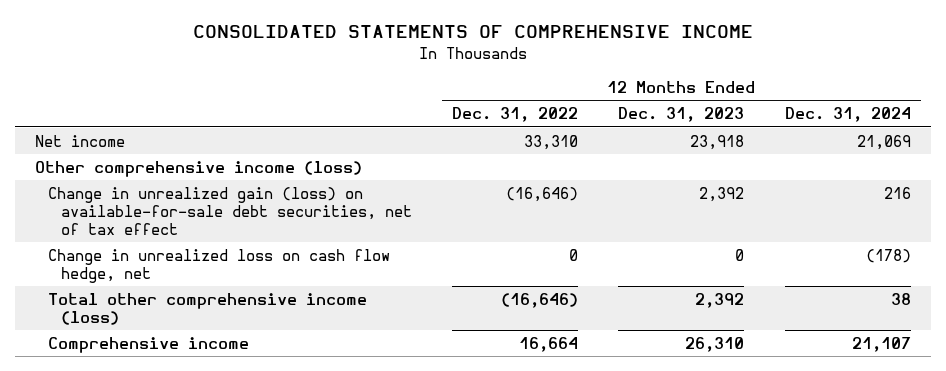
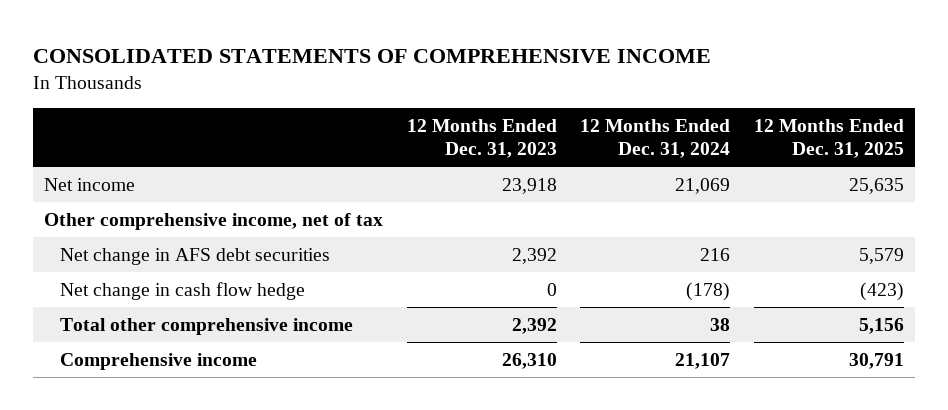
[452,107,579,123] Dec. 31, 2022 -> none
none -> [753,118,904,158] 12 Months Ended Dec. 31, 2025
[34,160,362,177] Other comprehensive income (loss) -> [44,212,384,230] Other comprehensive income, net of tax
[47,186,412,235] Change in unrealized gain (loss) on available-for-sale debt securities, net of tax effect -> [59,247,330,265] Net change in AFS debt securities
[47,248,390,283] Change in unrealized loss on cash flow hedge, net -> [59,281,305,300] Net change in cash flow hedge
[47,292,367,325] Total other comprehensive income (loss) -> [59,317,353,335] Total other comprehensive income

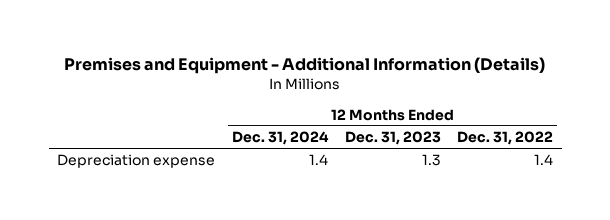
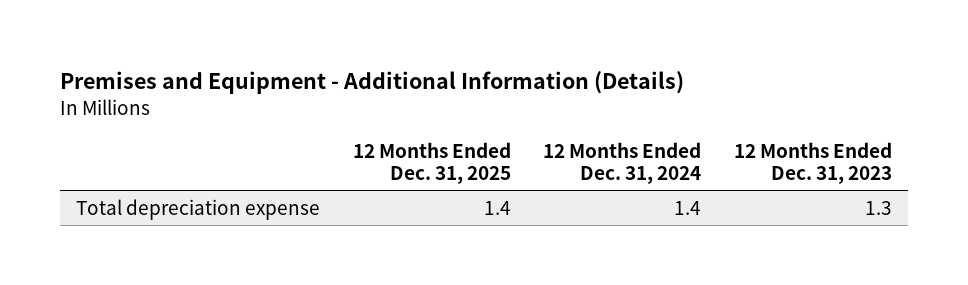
[457,131,554,146] Dec. 31, 2022 -> none
none -> [352,141,511,185] 12 Months Ended Dec. 31, 2025
[57,154,216,169] Depreciation expense -> [76,198,321,220] Total depreciation expense

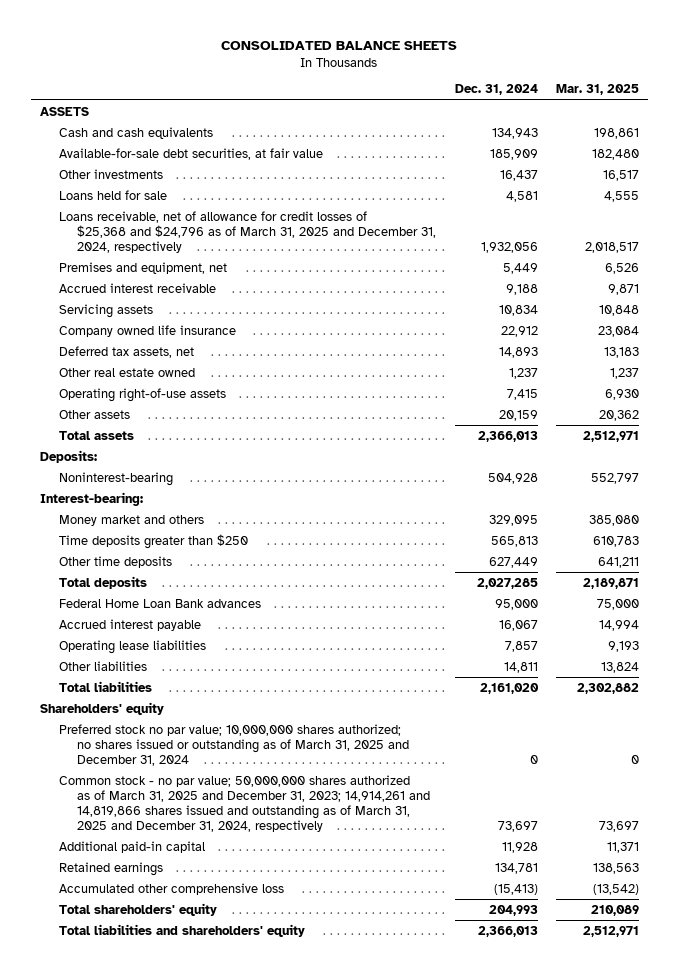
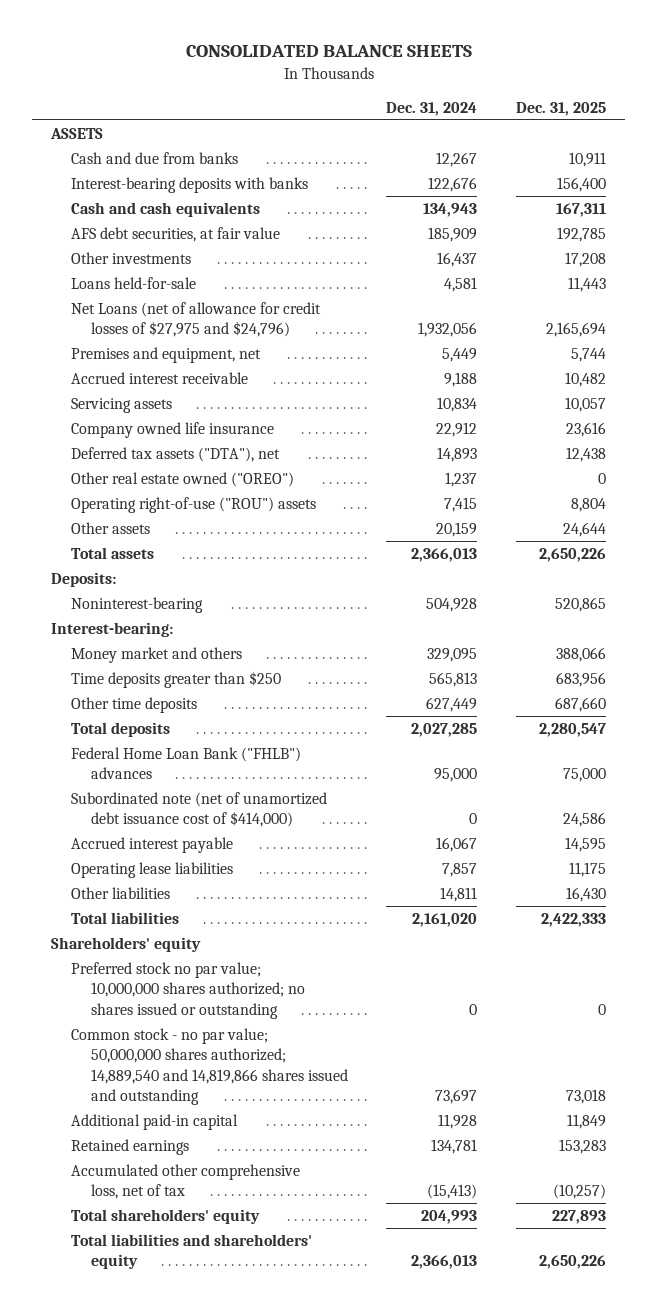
[555,84,639,96] Mar. 31, 2025 -> none
none -> [515,101,606,116] Dec. 31, 2025
none -> [70,151,238,164] Cash and due from banks
none -> [70,176,308,193] Interest-bearing deposits with banks
[58,147,323,160] Available-for-sale debt securities, at fair value -> [70,226,280,242] AFS debt securities, at fair value
[58,189,167,200] Loans held for sale -> [70,276,196,289] Loans held-for-sale
[58,210,437,253] Loans receivable, net of allowance for credit losses of $25,368 and $24,796 as of March 31, 2025 and December 31, 2024, respectively -> [70,301,321,338] Net Loans (net of allowance for credit losses of $27,975 and $24,796)
[58,345,194,358] Deferred tax assets, net -> [70,446,280,462] Deferred tax assets ("DTA"), net
[58,367,195,377] Other real estate owned -> [70,471,294,487] Other real estate owned ("OREO")
[58,387,226,402] Operating right-of-use assets -> [70,496,316,513] Operating right-of-use ("ROU") assets
[58,598,261,608] Federal Home Loan Bank advances -> [70,746,301,780] Federal Home Loan Bank ("FHLB") advances
none -> [70,791,327,828] Subordinated note (net of unamortized debt issuance cost of $414,000)
[58,723,410,766] Preferred stock no par value; 10,000,000 shares authorized; no shares issued or outstanding as of March 31, 2025 and December 31, 2024 -> [70,961,305,1019] Preferred stock no par value; 10,000,000 shares authorized; no shares issued or outstanding
[58,774,431,833] Common stock - no par value; 50,000,000 shares authorized as of March 31, 2025 and December 31, 2023; 14,914,261 and 14,819,866 shares issued and outstanding as of March 31, 2025 and December 31, 2024, respectively -> [70,1027,348,1106] Common stock - no par value; 50,000,000 shares authorized; 14,889,540 and 14,819,866 shares issued and outstanding
[58,882,284,895] Accumulated other comprehensive loss -> [70,1163,300,1200] Accumulated other comprehensive loss, net of tax

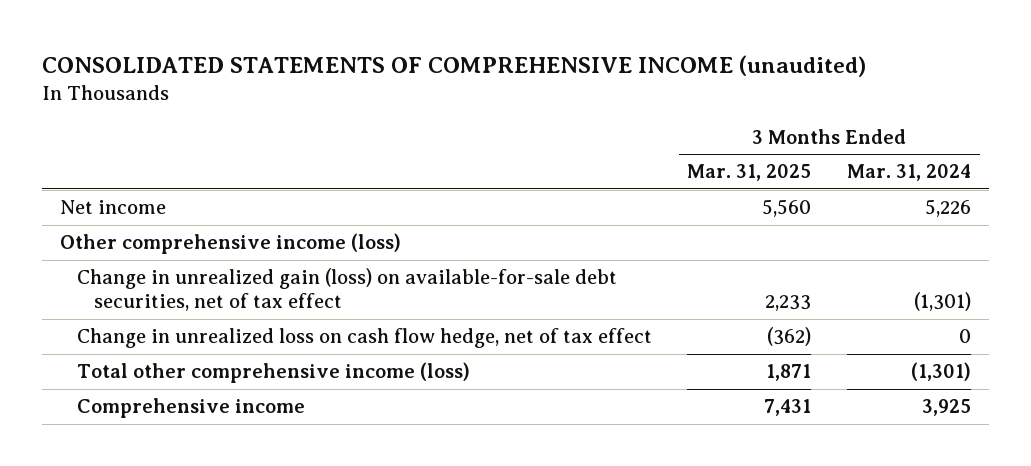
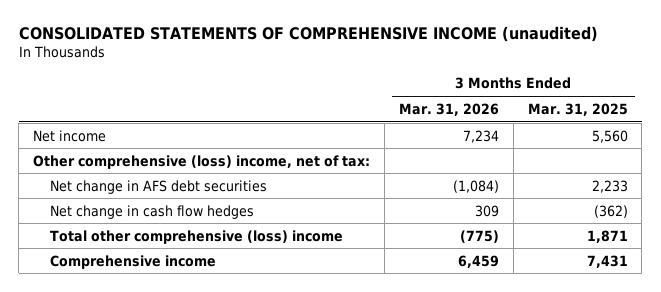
[846,164,971,182] Mar. 31, 2024 -> none
none -> [398,102,499,116] Mar. 31, 2026
[59,233,401,255] Other comprehensive income (loss) -> [33,154,371,169] Other comprehensive (loss) income, net of tax:
[76,268,617,312] Change in unrealized gain (loss) on available-for-sale debt securities, net of tax effect -> [50,179,268,194] Net change in AFS debt securities
[76,328,652,349] Change in unrealized loss on cash flow hedge, net of tax effect -> [50,204,255,219] Net change in cash flow hedges
[76,362,470,384] Total other comprehensive income (loss) -> [50,229,344,244] Total other comprehensive (loss) income

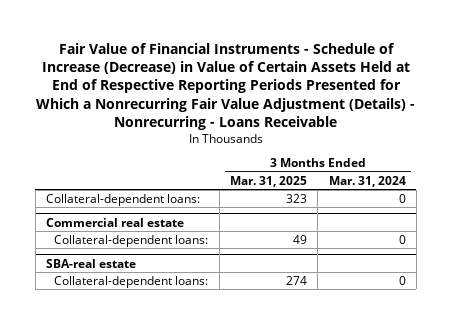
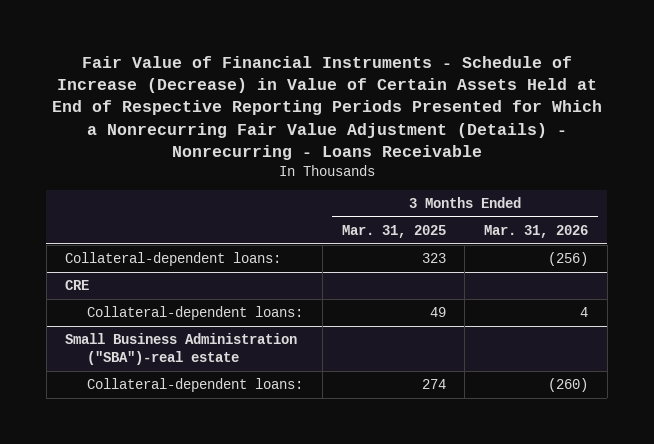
[328,175,406,187] Mar. 31, 2024 -> none
none -> [484,225,589,239] Mar. 31, 2026
[46,217,185,227] Commercial real estate -> [65,280,90,291] CRE
[46,258,137,268] SBA-real estate -> [65,333,298,366] Small Business Administration ("SBA")-real estate

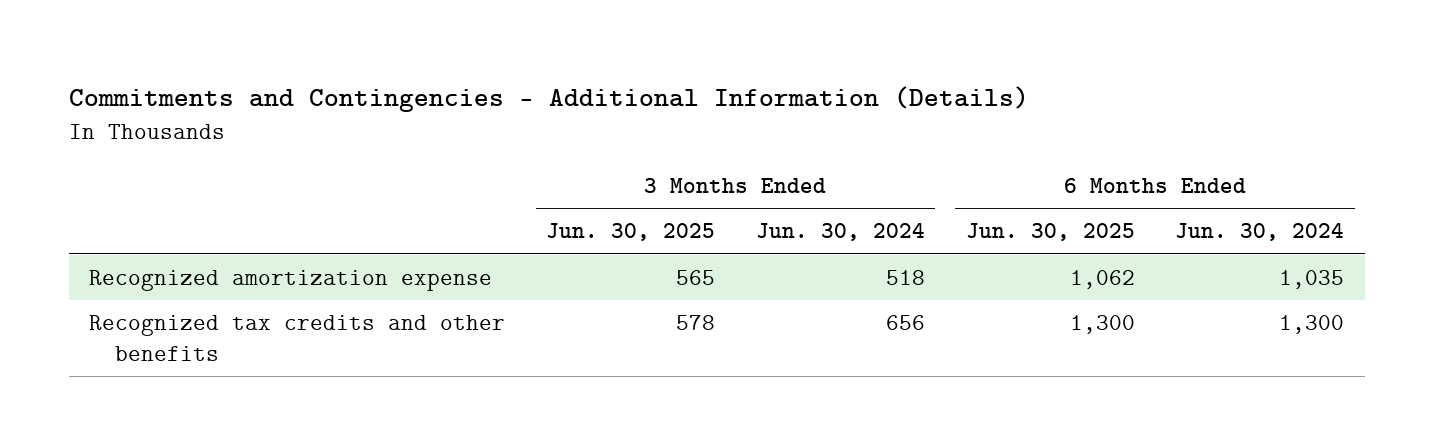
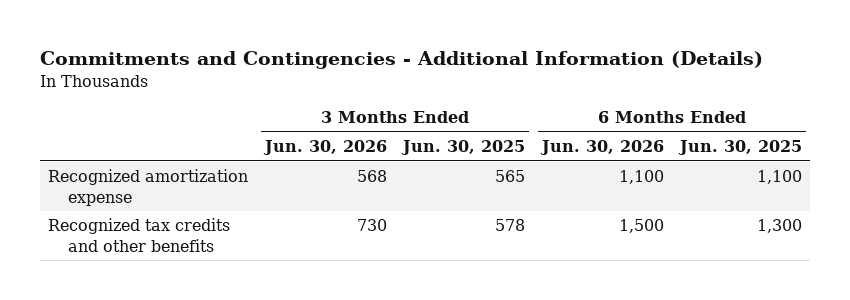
[755,223,925,242] Jun. 30, 2024 -> none
[1175,223,1345,242] Jun. 30, 2024 -> none
none -> [262,140,387,156] Jun. 30, 2026
none -> [539,140,664,156] Jun. 30, 2026
[1069,270,1135,290] 1,062 -> [757,170,803,185] 1,100

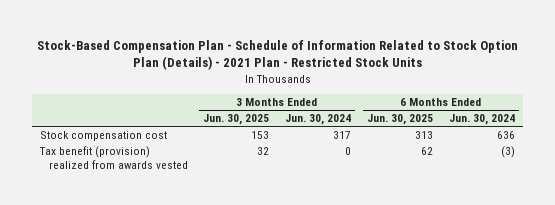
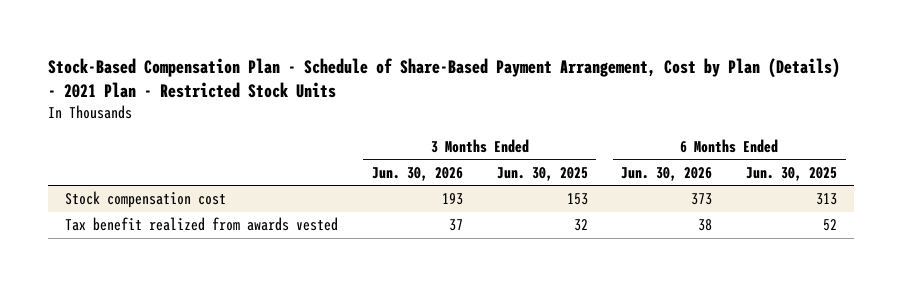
[36,39,518,71] Stock-Based Compensation Plan - Schedule of Information Related to Stock Option Plan (Details) - 2021 Plan - Restricted Stock Units -> [48,57,841,98] Stock-Based Compensation Plan - Schedule of Share-Based Payment Arrangement, Cost by Plan (Details) - 2021 Plan - Restricted Stock Units
[285,114,352,126] Jun. 30, 2024 -> none
[448,114,515,126] Jun. 30, 2024 -> none
none -> [371,166,463,181] Jun. 30, 2026
none -> [621,166,713,181] Jun. 30, 2026
[39,146,188,169] Tax benefit (provision) realized from awards vested -> [65,217,339,232] Tax benefit realized from awards vested
[420,147,433,156] 62 -> [823,219,838,232] 52

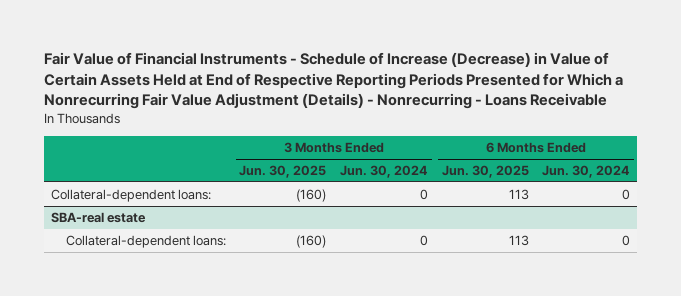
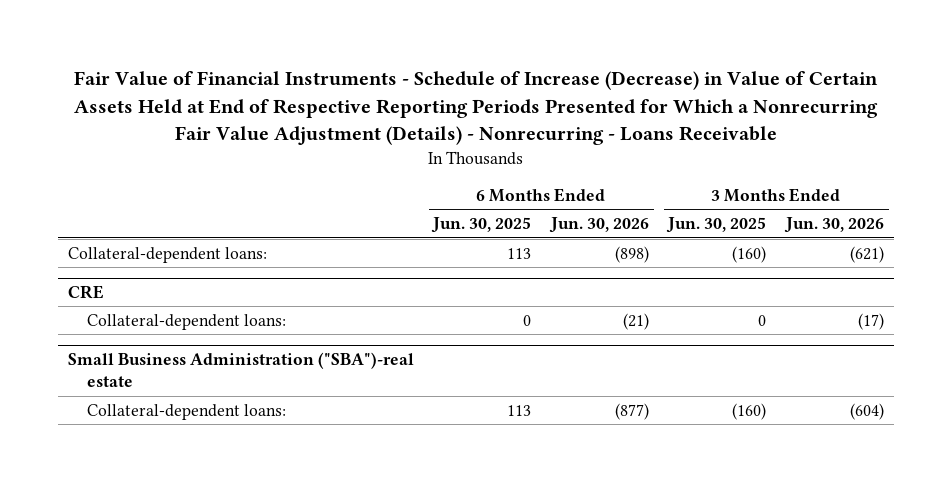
[340,165,429,179] Jun. 30, 2024 -> none
[542,165,631,179] Jun. 30, 2024 -> none
none -> [548,217,649,234] Jun. 30, 2026
none -> [784,217,885,234] Jun. 30, 2026
[50,211,146,223] SBA-real estate -> [67,285,104,300] CRE
none -> [87,313,287,330] Collateral-dependent loans:
none -> [67,352,414,388] Small Business Administration ("SBA")-real estate

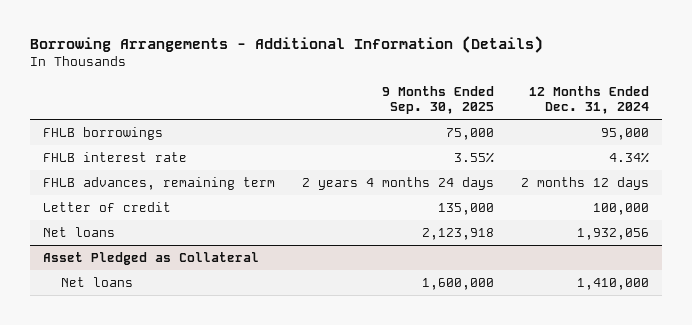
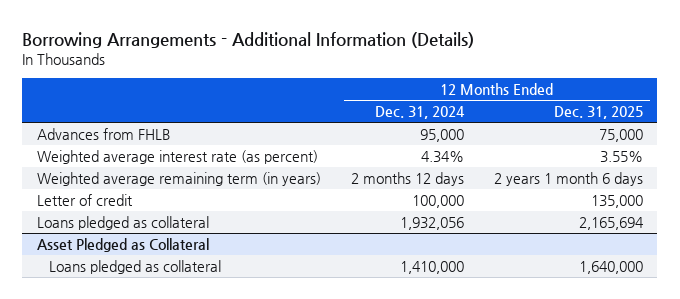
[382,85,495,115] 9 Months Ended Sep. 30, 2025 -> none
none -> [553,106,643,120] Dec. 31, 2025
[43,126,164,140] FHLB borrowings -> [37,128,171,141] Advances from FHLB
[43,151,188,162] FHLB interest rate -> [37,150,319,165] Weighted average interest rate (as percent)
[43,176,276,190] FHLB advances, remaining term -> [37,172,322,187] Weighted average remaining term (in years)
[43,226,116,237] Net loans -> [37,216,210,231] Loans pledged as collateral
[61,276,134,287] Net loans -> [49,260,222,275] Loans pledged as collateral

